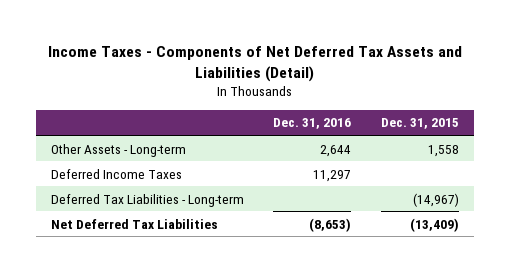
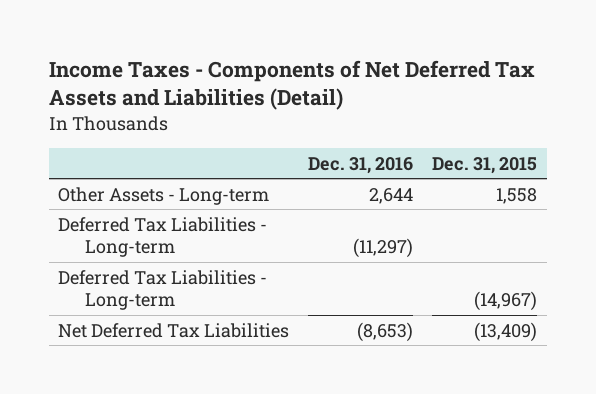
[50,168,182,179] Deferred Income Taxes -> [58,216,268,258] Deferred Tax Liabilities - Long-term
[313,169,352,182] 11,297 -> [353,238,414,259] (11,297)

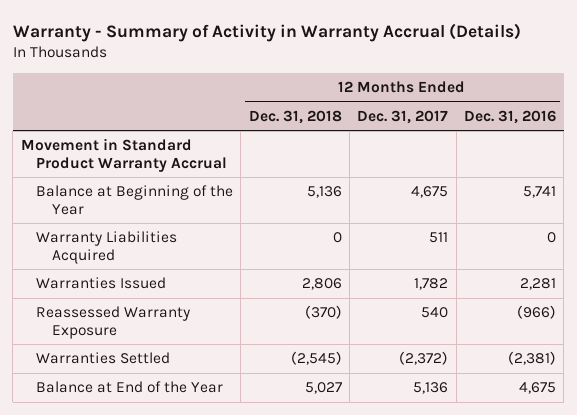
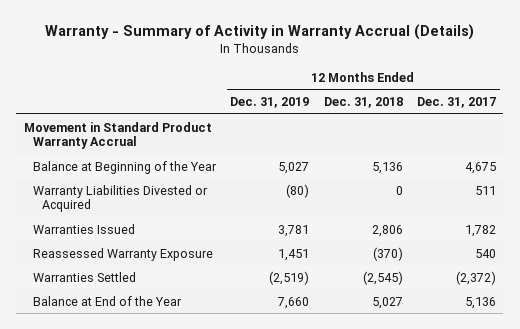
[464,109,557,124] Dec. 31, 2016 -> none
none -> [230,96,310,108] Dec. 31, 2019
[36,231,178,264] Warranty Liabilities Acquired -> [32,184,208,213] Warranty Liabilities Divested or Acquired

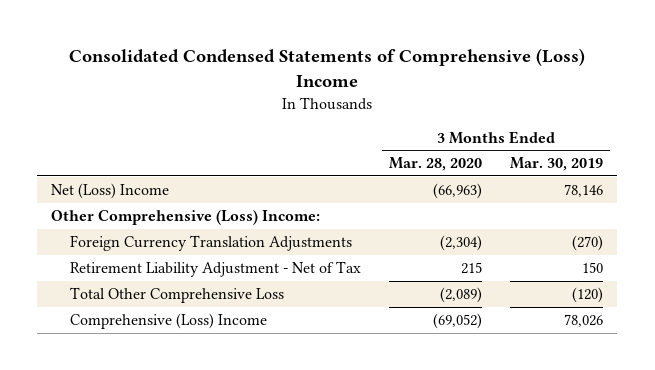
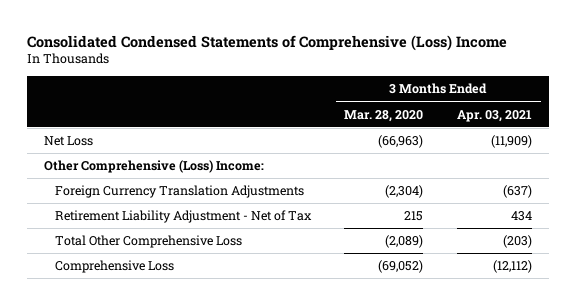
[510,157,604,172] Mar. 30, 2019 -> none
none -> [457,109,533,122] Apr. 03, 2021
[51,183,170,200] Net (Loss) Income -> [43,136,93,147] Net Loss
[70,313,268,330] Comprehensive (Loss) Income -> [54,260,174,274] Comprehensive Loss

